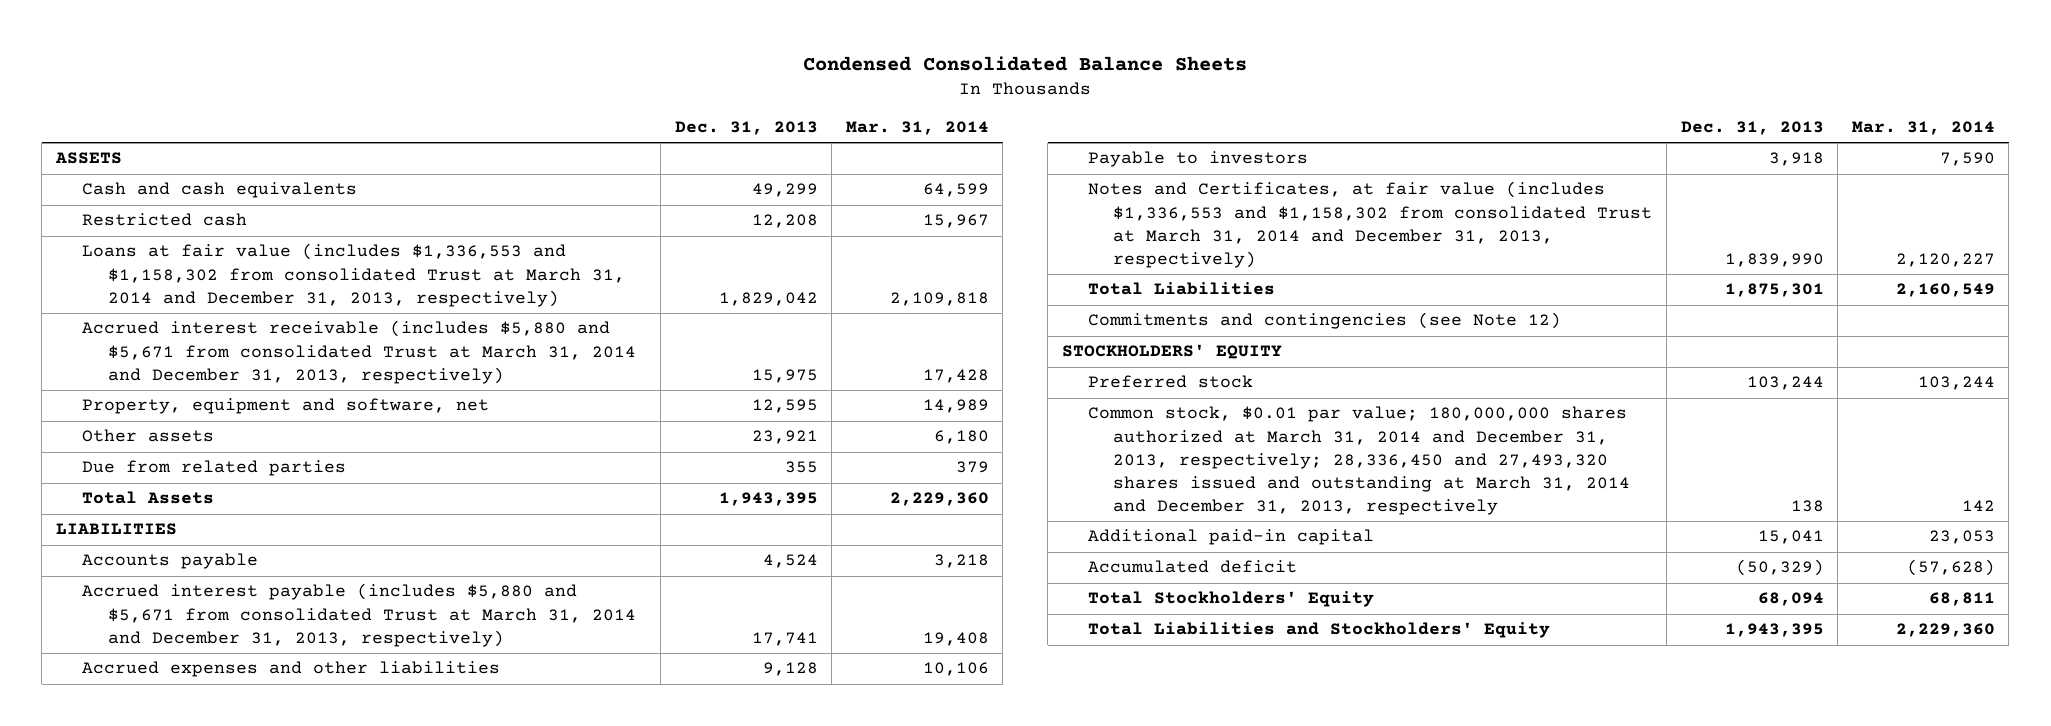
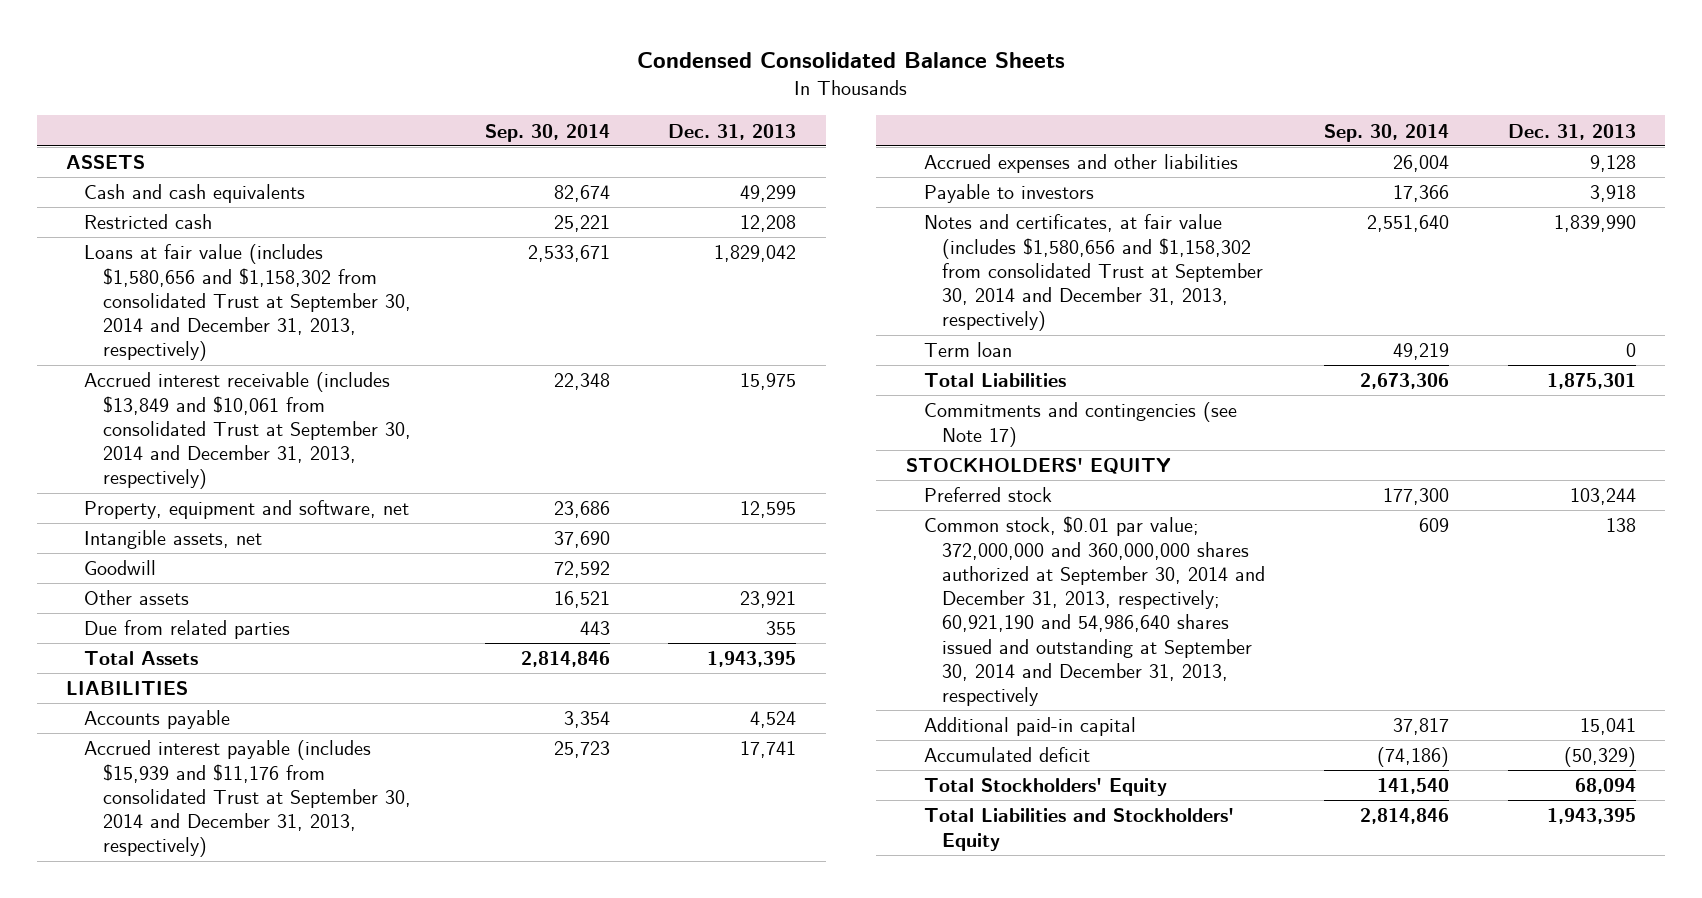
[845,121,989,136] Mar. 31, 2014 -> none
none -> [484,123,610,142] Sep. 30, 2014
[81,243,625,307] Loans at fair value (includes $1,336,553 and $1,158,302 from consolidated Trust at March 31, 2014 and December 31, 2013, respectively) -> [84,244,411,362] Loans at fair value (includes $1,580,656 and $1,158,302 from consolidated Trust at September 30, 2014 and December 31, 2013, respectively)
[81,320,636,384] Accrued interest receivable (includes $5,880 and $5,671 from consolidated Trust at March 31, 2014 and December 31, 2013, respectively) -> [84,372,411,490] Accrued interest receivable (includes $13,849 and $10,061 from consolidated Trust at September 30, 2014 and December 31, 2013, respectively)
none -> [84,530,263,550] Intangible assets, net
none -> [84,560,157,576] Goodwill
[81,583,636,647] Accrued interest payable (includes $5,880 and $5,671 from consolidated Trust at March 31, 2014 and December 31, 2013, respectively) -> [84,740,411,858] Accrued interest payable (includes $15,939 and $11,176 from consolidated Trust at September 30, 2014 and December 31, 2013, respectively)
[1087,181,1653,268] Notes and Certificates, at fair value (includes $1,336,553 and $1,158,302 from consolidated Trust at March 31, 2014 and December 31, 2013, respectively) -> [923,214,1264,332] Notes and certificates, at fair value (includes $1,580,656 and $1,158,302 from consolidated Trust at September 30, 2014 and December 31, 2013, respectively)
none -> [923,342,1012,358] Term loan
[1087,312,1561,330] Commitments and contingencies (see Note 12) -> [923,402,1237,447] Commitments and contingencies (see Note 17)
[1087,406,1631,515] Common stock, $0.01 par value; 180,000,000 shares authorized at March 31, 2014 and December 31, 2013, respectively; 28,336,450 and 27,493,320 shares issued and outstanding at March 31, 2014 and December 31, 2013, respectively -> [923,516,1266,707] Common stock, $0.01 par value; 372,000,000 and 360,000,000 shares authorized at September 30, 2014 and December 31, 2013, respectively; 60,921,190 and 54,986,640 shares issued and outstanding at September 30, 2014 and December 31, 2013, respectively

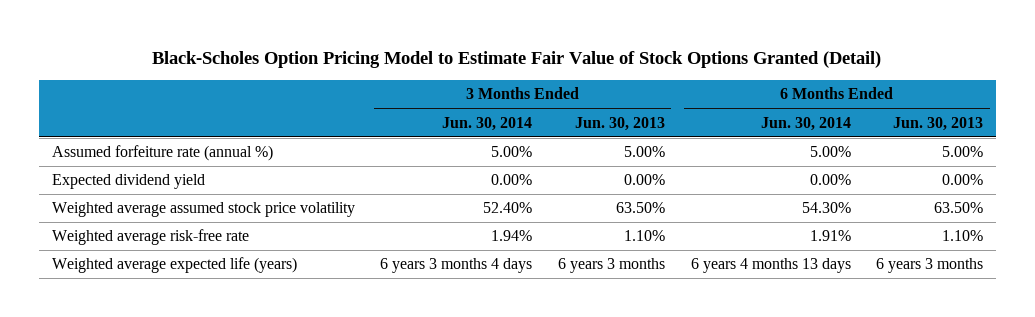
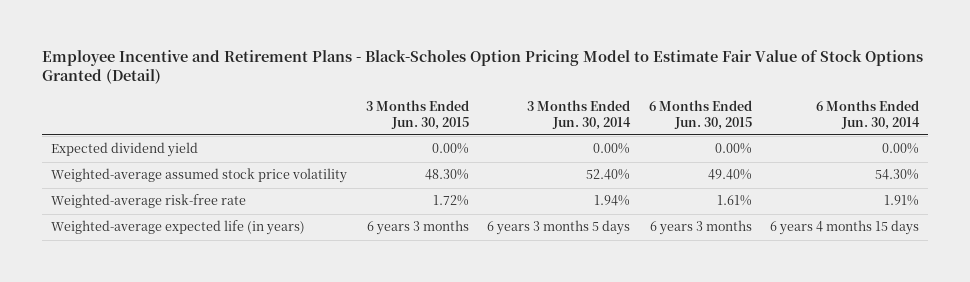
[152,50,882,68] Black-Scholes Option Pricing Model to Estimate Fair Value of Stock Options Granted (Detail) -> [41,49,923,85] Employee Incentive and Retirement Plans - Black-Scholes Option Pricing Model to Estimate Fair Value of Stock Options Granted (Detail)
[574,116,665,131] Jun. 30, 2013 -> none
[893,116,984,131] Jun. 30, 2013 -> none
none -> [365,100,469,130] 3 Months Ended Jun. 30, 2015
none -> [648,100,752,130] 6 Months Ended Jun. 30, 2015
[51,145,273,162] Assumed forfeiture rate (annual %) -> none
[51,202,355,218] Weighted average assumed stock price volatility -> [51,168,348,184] Weighted-average assumed stock price volatility
[51,229,249,246] Weighted average risk-free rate -> [51,194,247,209] Weighted-average risk-free rate
[51,257,297,274] Weighted average expected life (years) -> [51,220,306,236] Weighted-average expected life (in years)
[380,258,533,274] 6 years 3 months 4 days -> [487,220,631,236] 6 years 3 months 5 days
[690,258,851,274] 6 years 4 months 13 days -> [770,220,920,236] 6 years 4 months 15 days

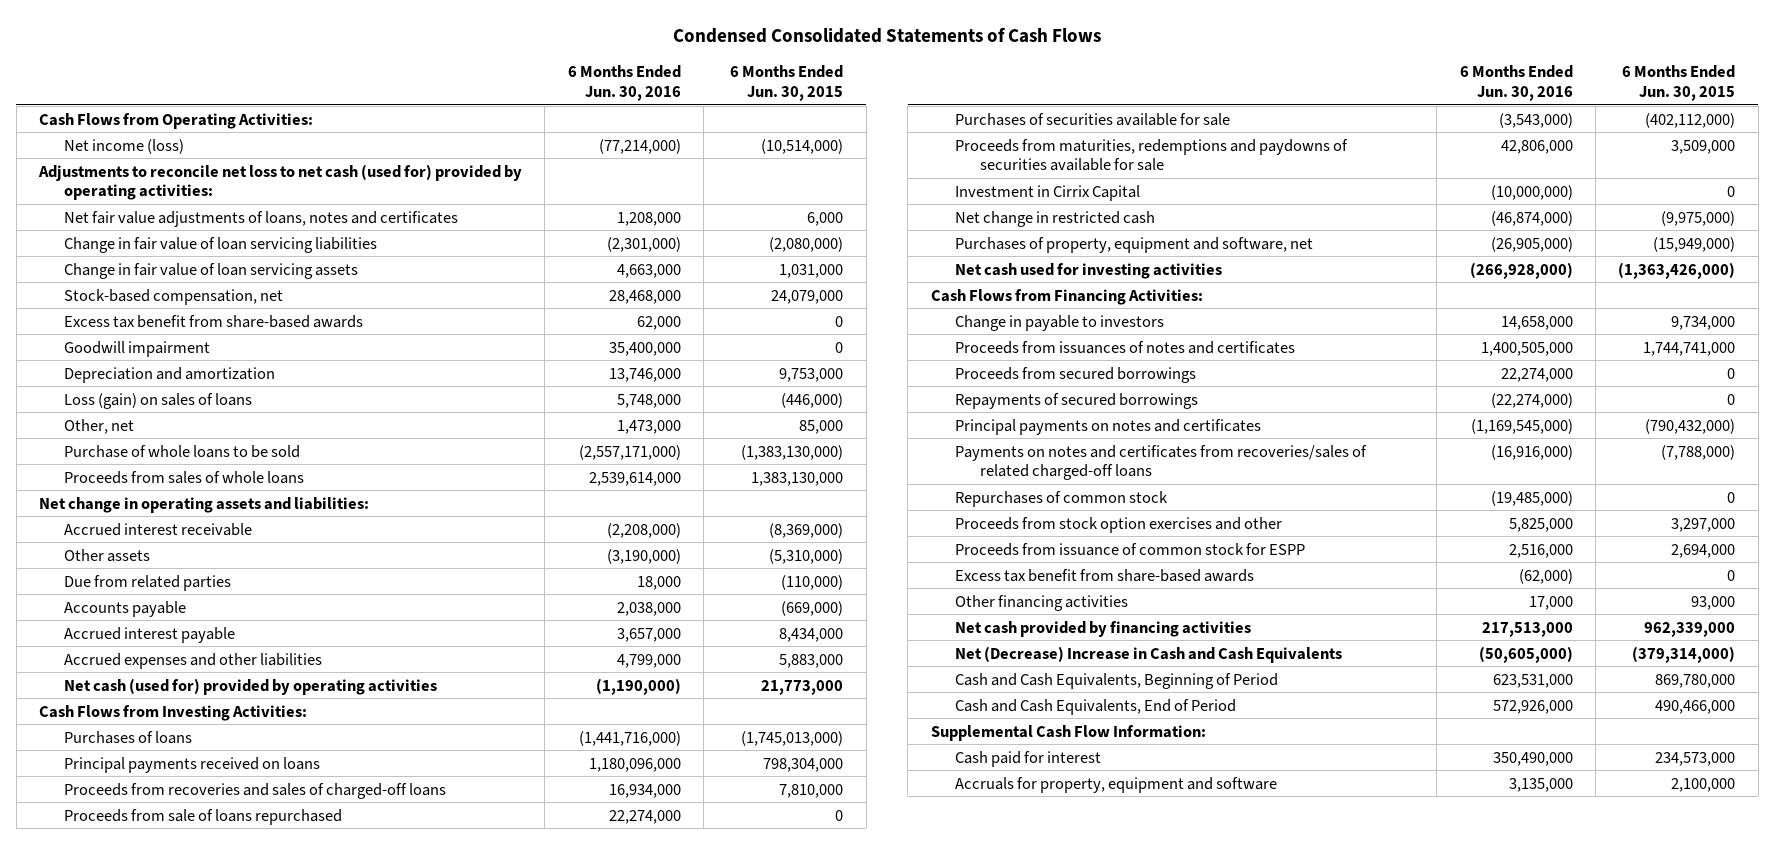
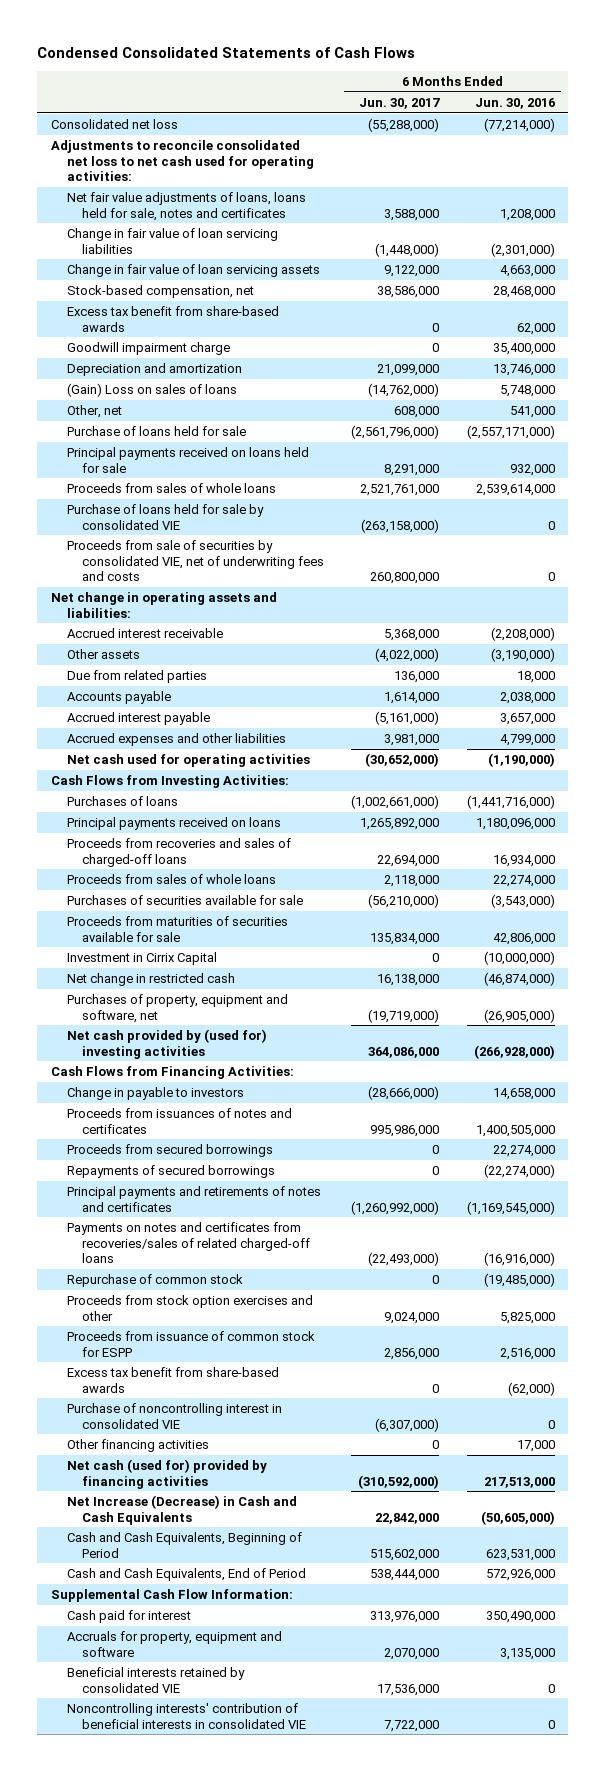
[730,65,844,102] 6 Months Ended Jun. 30, 2015 -> none
none -> [359,97,441,109] Jun. 30, 2017
[39,112,314,129] Cash Flows from Operating Activities: -> none
[63,138,184,154] Net income (loss) -> [51,119,179,130] Consolidated net loss
[38,163,523,201] Adjustments to reconcile net loss to net cash (used for) provided by operating activities: -> [51,140,314,181] Adjustments to reconcile consolidated net loss to net cash used for operating activities:
[63,210,458,227] Net fair value adjustments of loans, notes and certificates -> [66,192,306,221] Net fair value adjustments of loans, loans held for sale, notes and certificates
[63,340,210,357] Goodwill impairment -> [66,342,230,356] Goodwill impairment charge
[63,392,252,409] Loss (gain) on sales of loans -> [66,383,237,398] (Gain) Loss on sales of loans
[616,419,681,434] 1,473,000 -> [509,406,555,419] 541,000
[63,444,300,458] Purchase of whole loans to be sold -> [66,426,246,437] Purchase of loans held for sale
none -> [66,447,309,473] Principal payments received on loans held for sale
none -> [66,504,264,530] Purchase of loans held for sale by consolidated VIE
none -> [66,540,324,581] Proceeds from sale of securities by consolidated VIE, net of underwriting fees and costs
[63,677,437,695] Net cash (used for) provided by operating activities -> [66,754,310,768] Net cash used for operating activities
[63,808,342,825] Proceeds from sale of loans repurchased -> [66,874,276,885] Proceeds from sales of whole loans
[955,138,1349,172] Proceeds from maturities, redemptions and paydowns of securities available for sale -> [66,916,288,942] Proceeds from maturities of securities available for sale
[955,262,1223,279] Net cash used for investing activities -> [66,1029,267,1059] Net cash provided by (used for) investing activities
[955,418,1262,435] Principal payments on notes and certificates -> [66,1186,321,1212] Principal payments and retirements of notes and certificates
[955,490,1169,507] Repurchases of common stock -> [66,1274,243,1288] Repurchase of common stock
none -> [66,1403,282,1429] Purchase of noncontrolling interest in consolidated VIE
[955,620,1252,637] Net cash provided by financing activities -> [66,1459,267,1489] Net cash (used for) provided by financing activities
[955,645,1343,663] Net (Decrease) Increase in Cash and Cash Equivalents -> [66,1495,297,1525] Net Increase (Decrease) in Cash and Cash Equivalents
none -> [66,1667,245,1693] Beneficial interests retained by consolidated VIE
none -> [66,1703,306,1729] Noncontrolling interests' contribution of beneficial interests in consolidated VIE

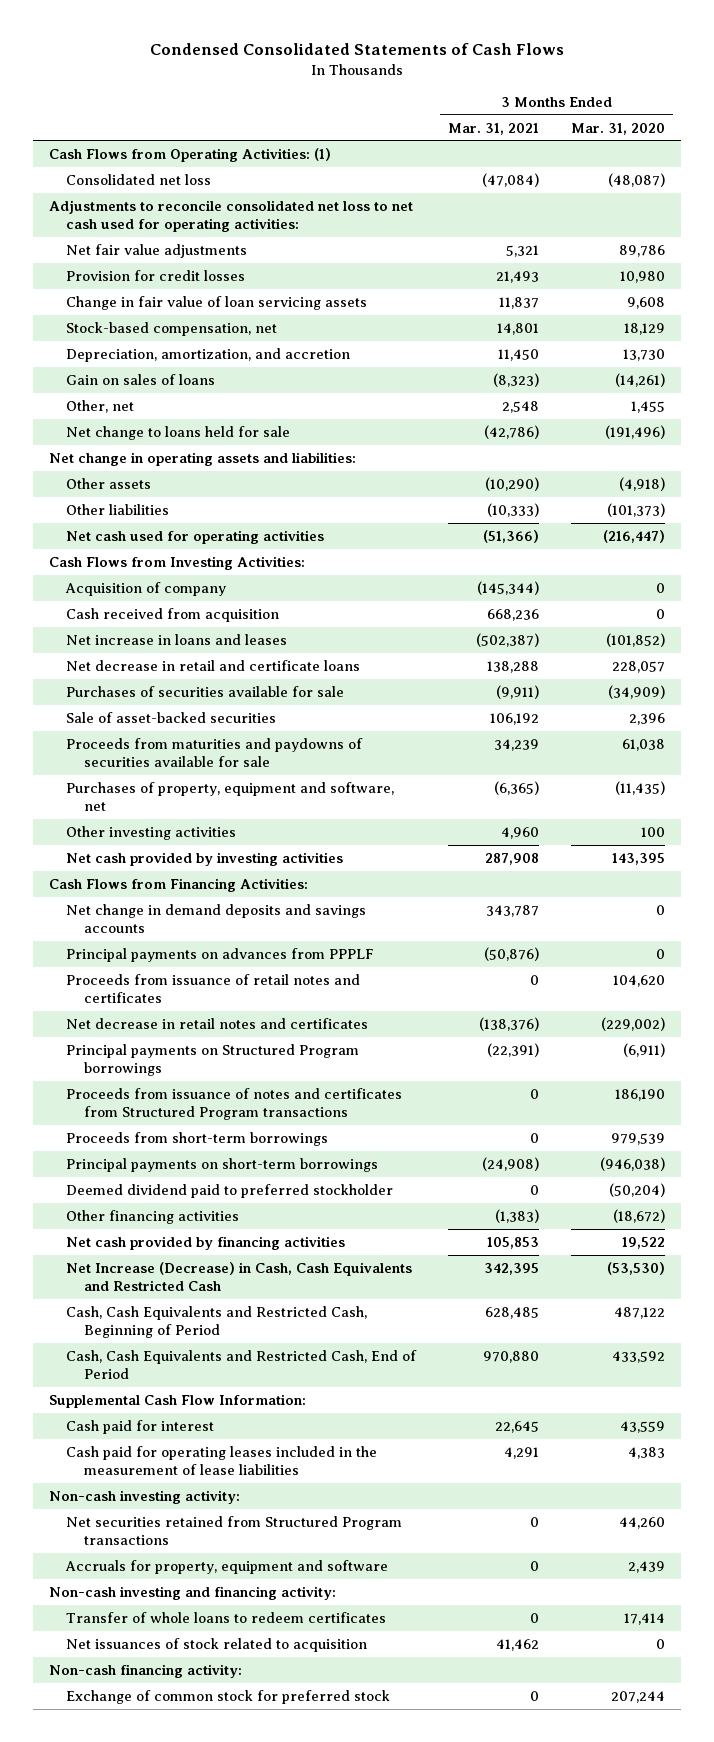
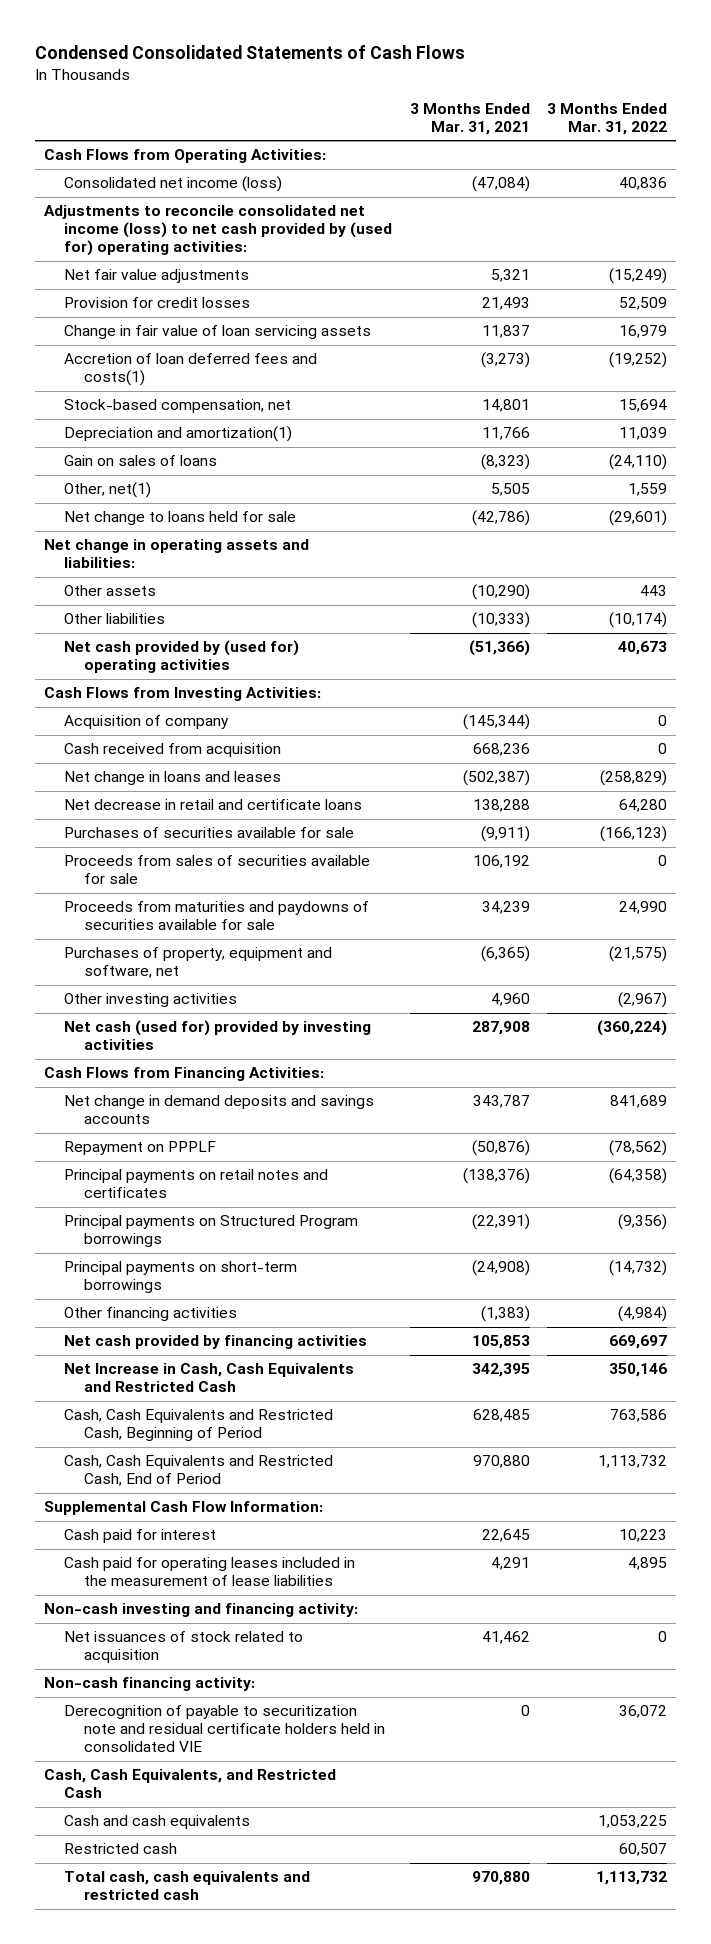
[571,122,666,135] Mar. 31, 2020 -> none
none -> [547,103,668,136] 3 Months Ended Mar. 31, 2022
[48,147,331,162] Cash Flows from Operating Activities: (1) -> [44,149,327,164] Cash Flows from Operating Activities:
[66,173,212,185] Consolidated net loss -> [64,176,283,193] Consolidated net income (loss)
[48,199,413,233] Adjustments to reconcile consolidated net loss to net cash used for operating activities: -> [44,205,393,257] Adjustments to reconcile consolidated net income (loss) to net cash provided by (used for) operating activities:
none -> [64,353,318,387] Accretion of loan deferred fees and costs(1)
[66,347,351,362] Depreciation, amortization, and accretion -> [64,426,293,443] Depreciation and amortization(1)
[498,348,540,361] 11,450 -> [481,427,530,441] 11,766
[66,399,135,413] Other, net -> [64,482,152,499] Other, net(1)
[502,400,540,413] 2,548 -> [490,483,530,497] 5,505
[66,529,325,544] Net cash used for operating activities -> [64,640,300,674] Net cash provided by (used for) operating activities
[66,633,288,645] Net increase in loans and leases -> [64,771,282,786] Net change in loans and leases
[66,711,277,723] Sale of asset-backed securities -> [64,855,371,885] Proceeds from sales of securities available for sale
[66,851,344,866] Net cash provided by investing activities -> [64,1020,372,1051] Net cash (used for) provided by investing activities
[66,973,361,1004] Proceeds from issuance of retail notes and certificates -> none
[66,947,375,962] Principal payments on advances from PPPLF -> [64,1141,217,1156] Repayment on PPPLF
[66,1017,369,1029] Net decrease in retail notes and certificates -> [64,1169,329,1199] Principal payments on retail notes and certificates
[66,1087,403,1121] Proceeds from issuance of notes and certificates from Structured Program transactions -> none
[66,1131,329,1146] Proceeds from short-term borrowings -> none
[66,1183,394,1198] Deemed dividend paid to preferred stockholder -> none
[66,1261,413,1292] Net Increase (Decrease) in Cash, Cash Equivalents and Restricted Cash -> [64,1363,355,1393] Net Increase in Cash, Cash Equivalents and Restricted Cash
[48,1489,240,1504] Non-cash investing activity: -> none
[66,1515,403,1546] Net securities retained from Structured Program transactions -> none
[65,1559,389,1574] Accruals for property, equipment and software -> none
[66,1611,387,1623] Transfer of whole loans to redeem certificates -> none
[66,1689,391,1704] Exchange of common stock for preferred stock -> [64,1705,386,1753] Derecognition of payable to securitization note and residual certificate holders held in consolidated VIE
none -> [44,1769,337,1799] Cash, Cash Equivalents, and Restricted Cash
none -> [64,1815,251,1830] Cash and cash equivalents
none -> [64,1843,178,1855] Restricted cash
none -> [64,1871,311,1901] Total cash, cash equivalents and restricted cash

